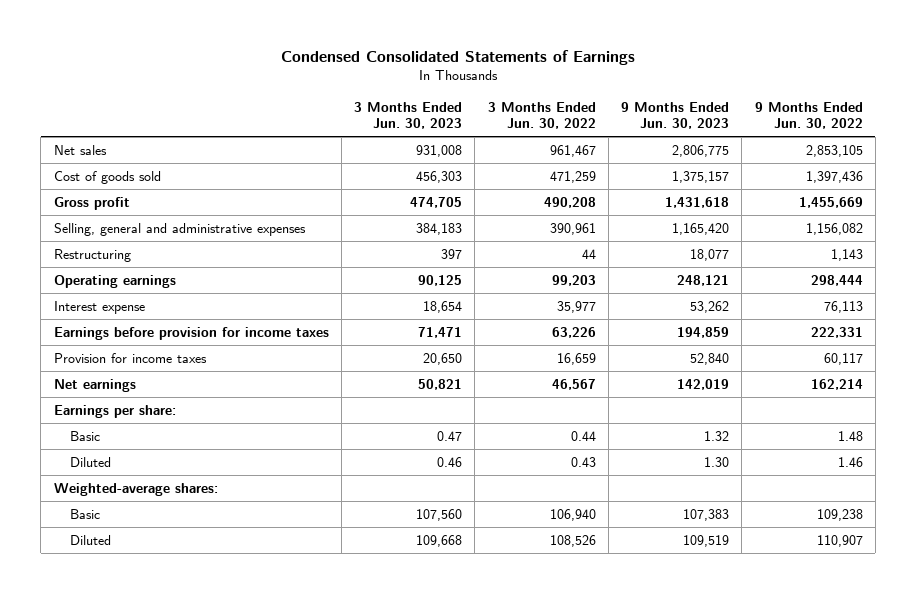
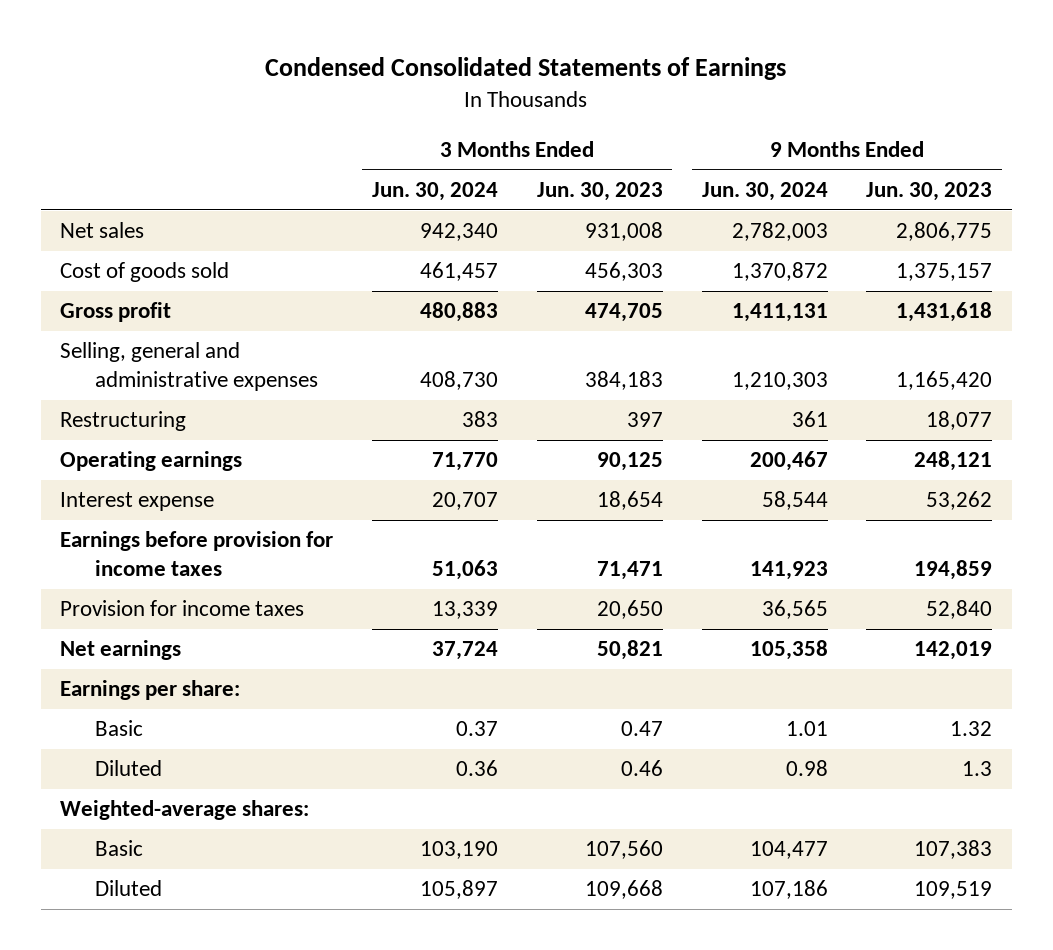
[487,101,596,130] 3 Months Ended Jun. 30, 2022 -> none
[754,101,863,130] 9 Months Ended Jun. 30, 2022 -> none
none -> [371,182,498,202] Jun. 30, 2024
none -> [701,182,828,202] Jun. 30, 2024
[704,456,730,467] 1.30 -> [962,761,993,777] 1.3

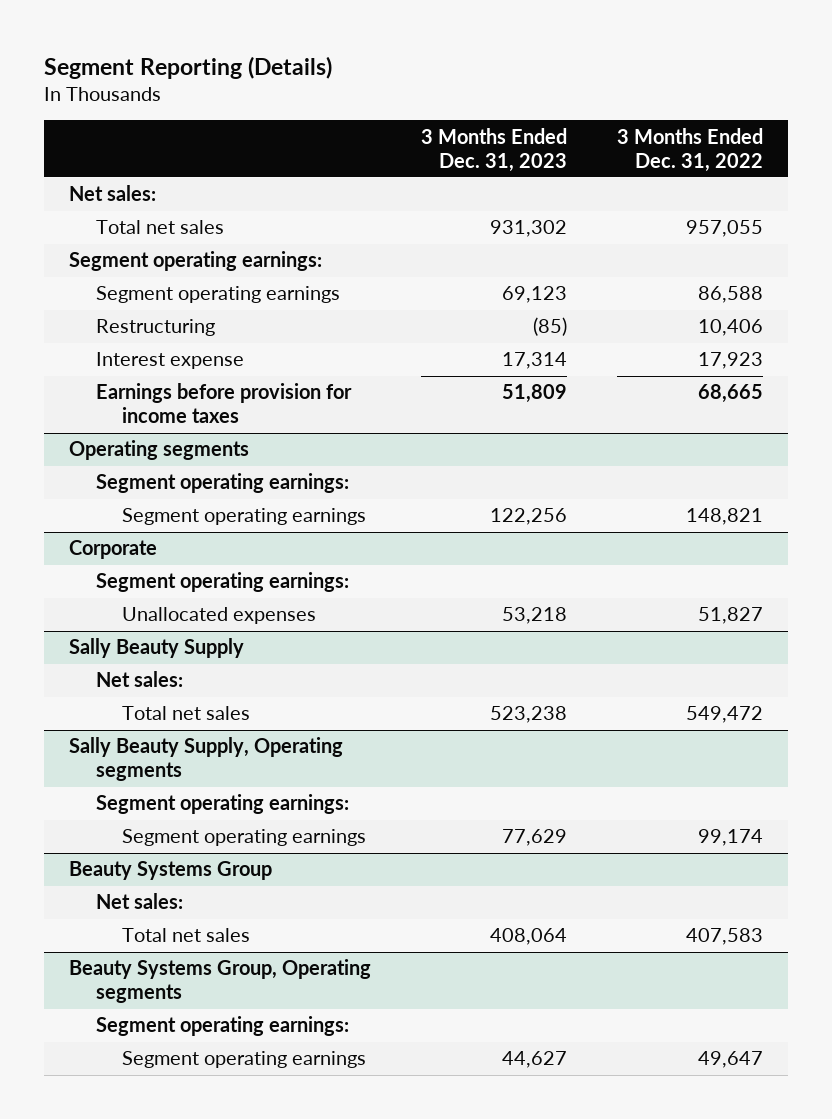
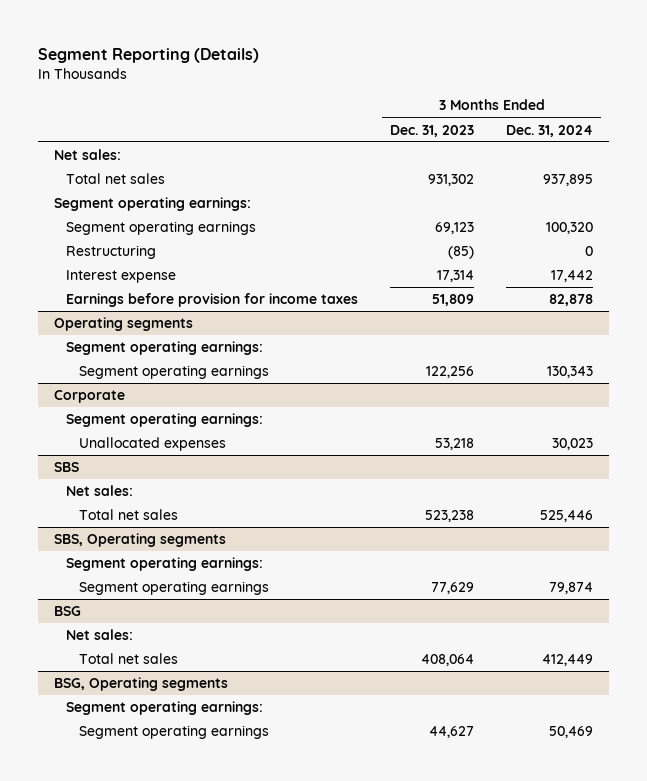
[616,127,763,172] 3 Months Ended Dec. 31, 2022 -> none
none -> [506,124,594,137] Dec. 31, 2024
[69,638,245,659] Sally Beauty Supply -> [54,462,80,473] SBS
[69,737,344,782] Sally Beauty Supply, Operating segments -> none
none -> [54,533,227,548] SBS, Operating segments
[69,861,273,881] Beauty Systems Group -> [54,606,82,617] BSG
[69,959,372,1004] Beauty Systems Group, Operating segments -> none
none -> [54,677,229,692] BSG, Operating segments

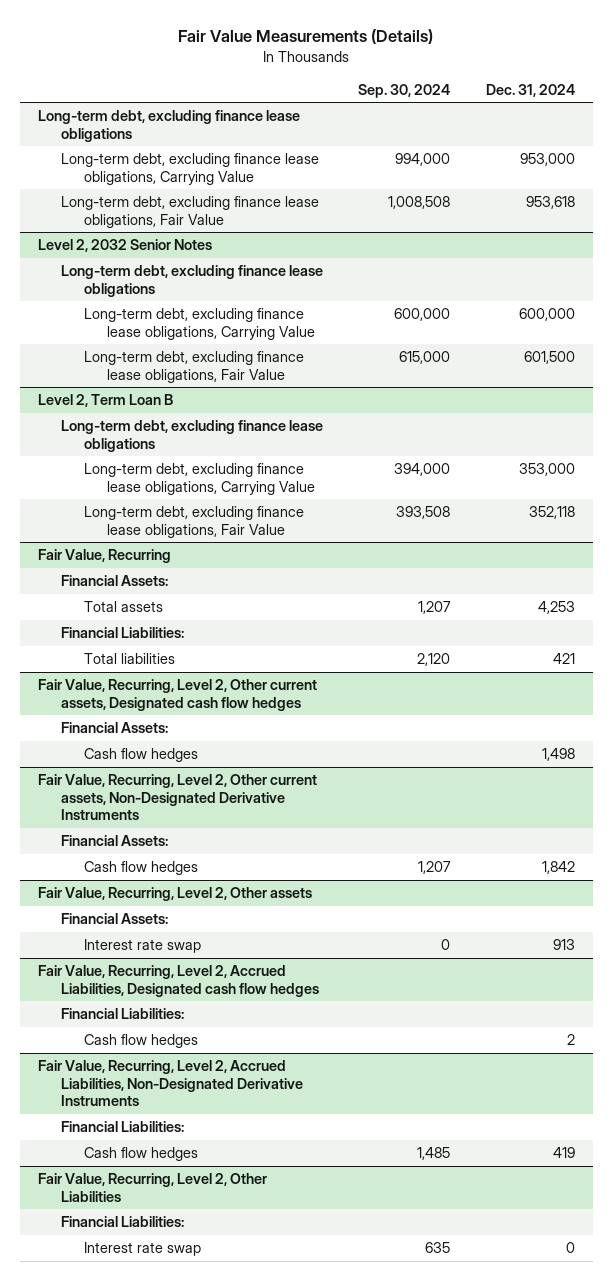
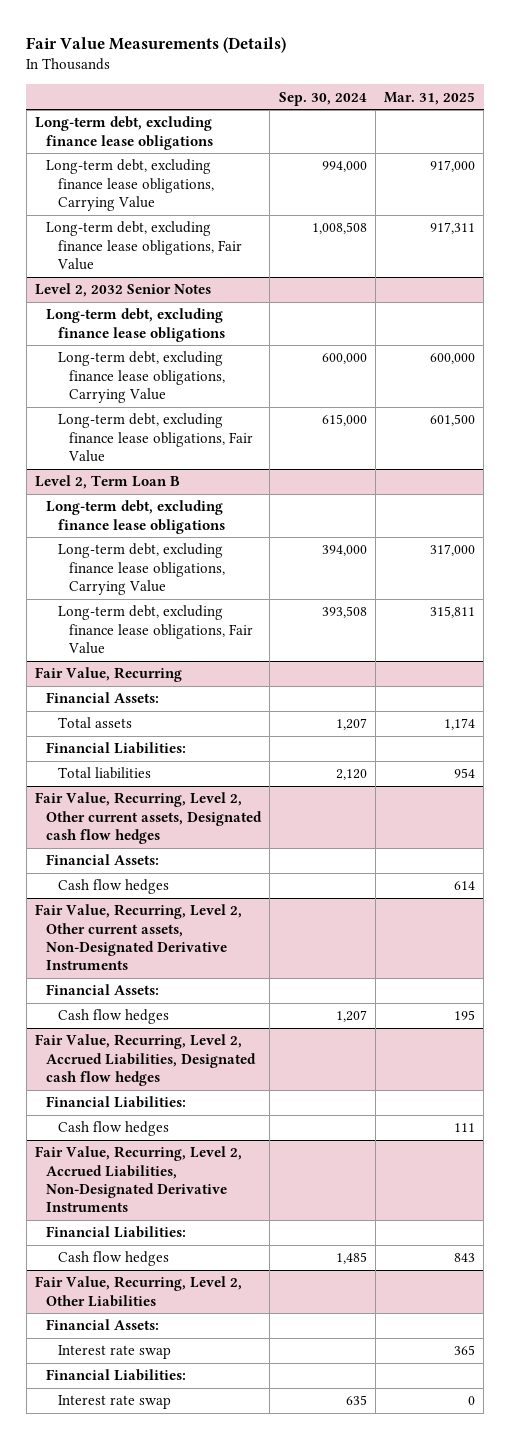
[485,83,575,97] Dec. 31, 2024 -> none
none -> [383,91,475,105] Mar. 31, 2025
[37,887,312,902] Fair Value, Recurring, Level 2, Other assets -> none
[60,913,168,925] Financial Assets: -> none
[83,939,201,954] Interest rate swap -> none
none -> [46,1319,160,1331] Financial Assets:
none -> [57,1345,171,1360] Interest rate swap

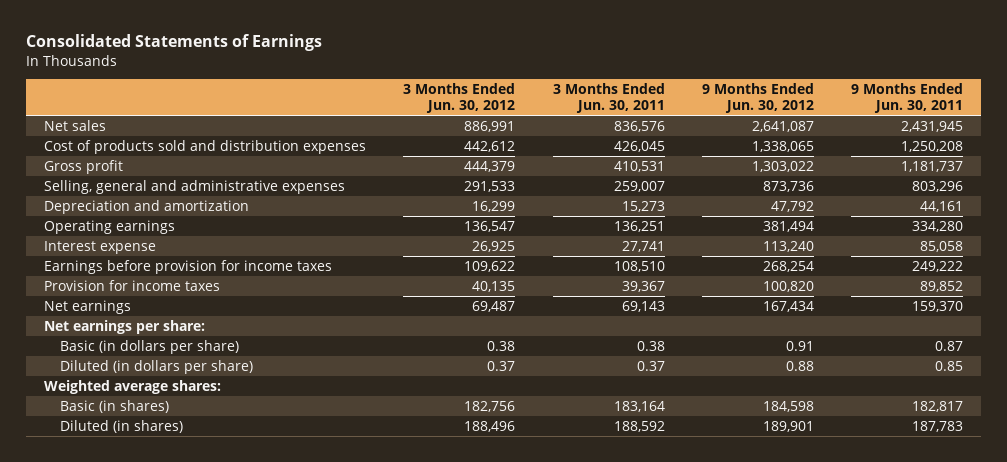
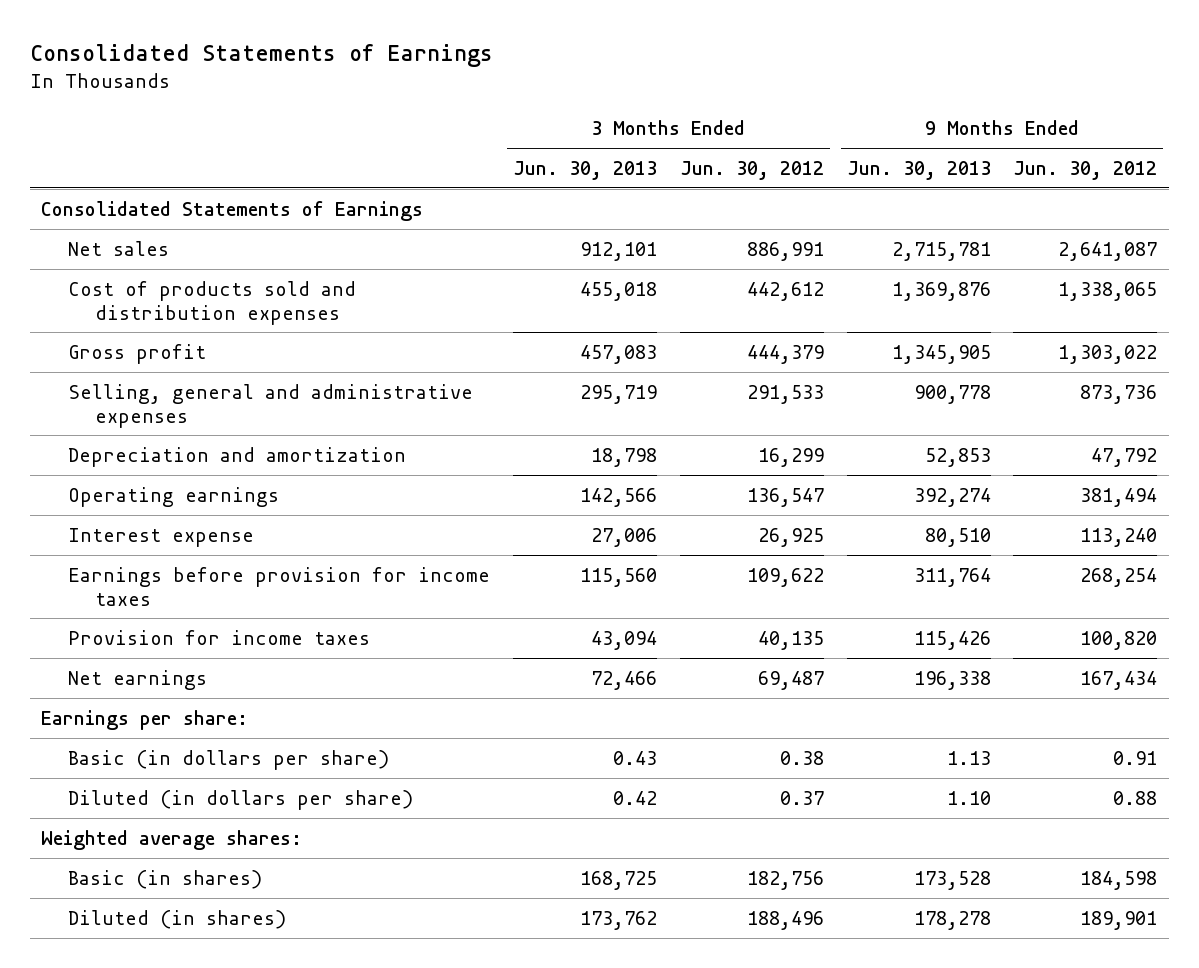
[552,83,665,114] 3 Months Ended Jun. 30, 2011 -> none
[850,83,963,114] 9 Months Ended Jun. 30, 2011 -> none
none -> [512,160,657,180] Jun. 30, 2013
none -> [846,160,991,180] Jun. 30, 2013
none -> [41,200,424,221] Consolidated Statements of Earnings
[44,319,206,334] Net earnings per share: -> [41,709,249,730] Earnings per share:

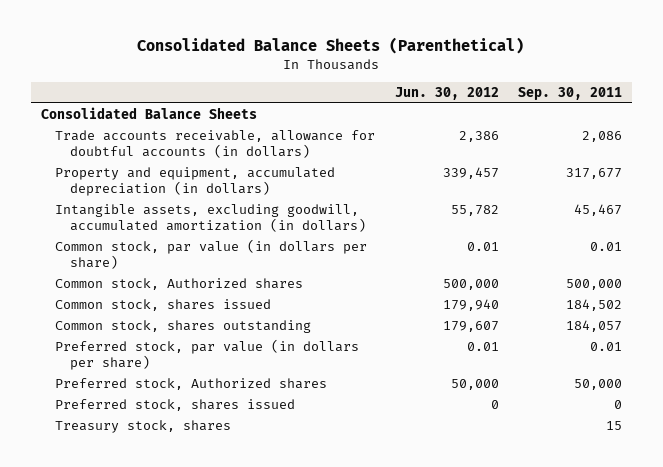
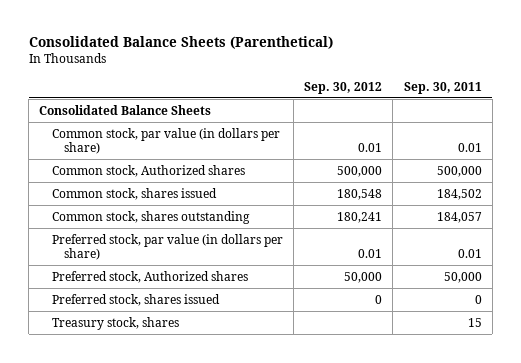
[394,86,499,100] Jun. 30, 2012 -> none
none -> [304,81,383,94] Sep. 30, 2012
[55,129,376,159] Trade accounts receivable, allowance for doubtful accounts (in dollars) -> none
[55,166,336,197] Property and equipment, accumulated depreciation (in dollars) -> none
[55,203,367,233] Intangible assets, excluding goodwill, accumulated amortization (in dollars) -> none

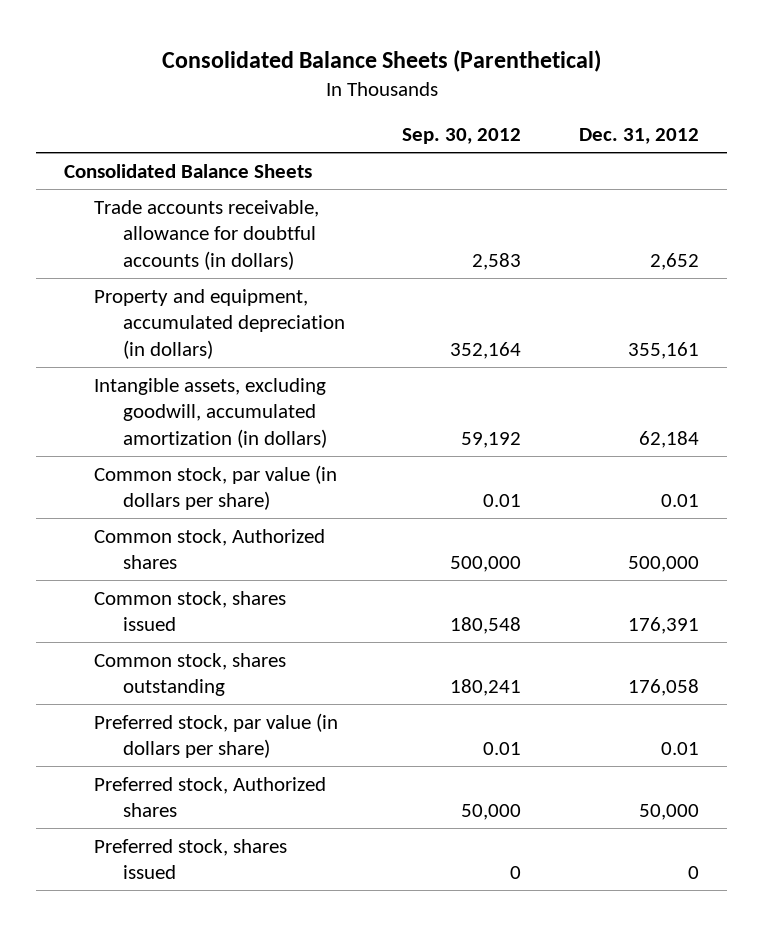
[403,81,482,94] Sep. 30, 2011 -> none
none -> [578,128,699,145] Dec. 31, 2012
none -> [93,199,319,271] Trade accounts receivable, allowance for doubtful accounts (in dollars)
none -> [93,288,345,360] Property and equipment, accumulated depreciation (in dollars)
none -> [93,377,327,449] Intangible assets, excluding goodwill, accumulated amortization (in dollars)
[51,316,179,330] Treasury stock, shares -> none

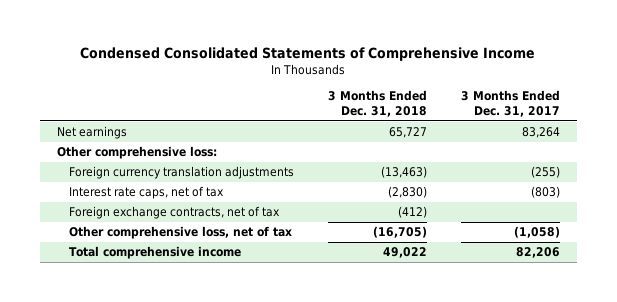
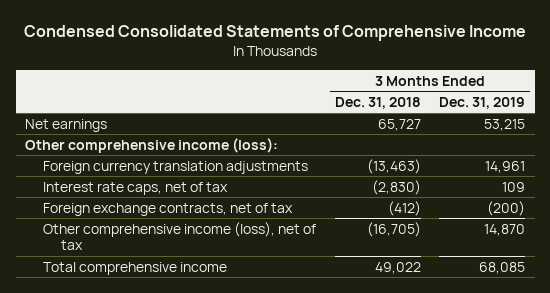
[460,90,560,118] 3 Months Ended Dec. 31, 2017 -> none
none -> [439,96,526,109] Dec. 31, 2019
[56,146,217,160] Other comprehensive loss: -> [24,137,278,153] Other comprehensive income (loss):
[68,226,292,240] Other comprehensive loss, net of tax -> [43,221,317,251] Other comprehensive income (loss), net of tax

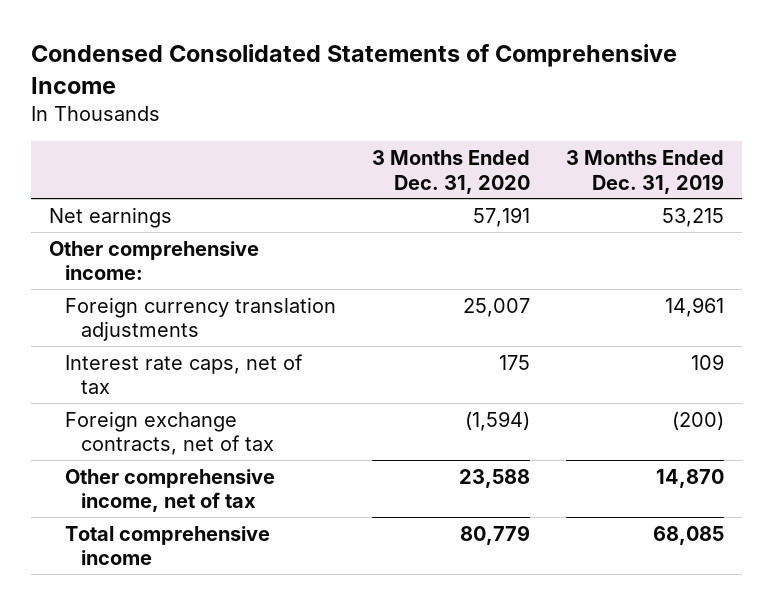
[334,96,421,109] Dec. 31, 2018 -> none
none -> [371,150,530,194] 3 Months Ended Dec. 31, 2020
[24,137,278,153] Other comprehensive income (loss): -> [49,240,260,281] Other comprehensive income:
[43,221,317,251] Other comprehensive income (loss), net of tax -> [64,468,275,513] Other comprehensive income, net of tax

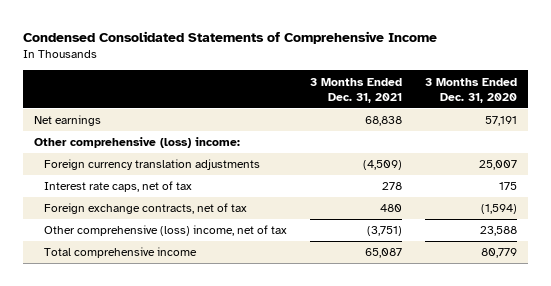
[566,150,725,194] 3 Months Ended Dec. 31, 2019 -> none
none -> [309,77,402,104] 3 Months Ended Dec. 31, 2021
[49,240,260,281] Other comprehensive income: -> [34,137,241,149] Other comprehensive (loss) income:
[64,468,275,513] Other comprehensive income, net of tax -> [43,225,287,237] Other comprehensive (loss) income, net of tax

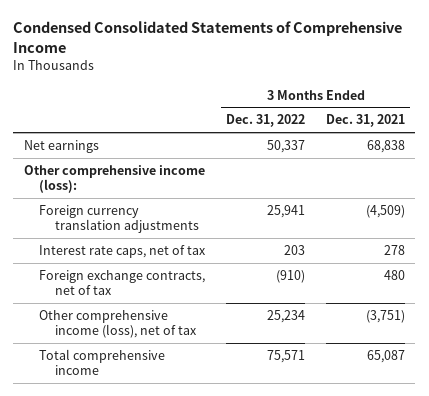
[424,77,517,104] 3 Months Ended Dec. 31, 2020 -> none
none -> [226,114,306,128] Dec. 31, 2022
[34,137,241,149] Other comprehensive (loss) income: -> [23,165,205,194] Other comprehensive income (loss):
[43,225,287,237] Other comprehensive (loss) income, net of tax -> [39,310,198,339] Other comprehensive income (loss), net of tax

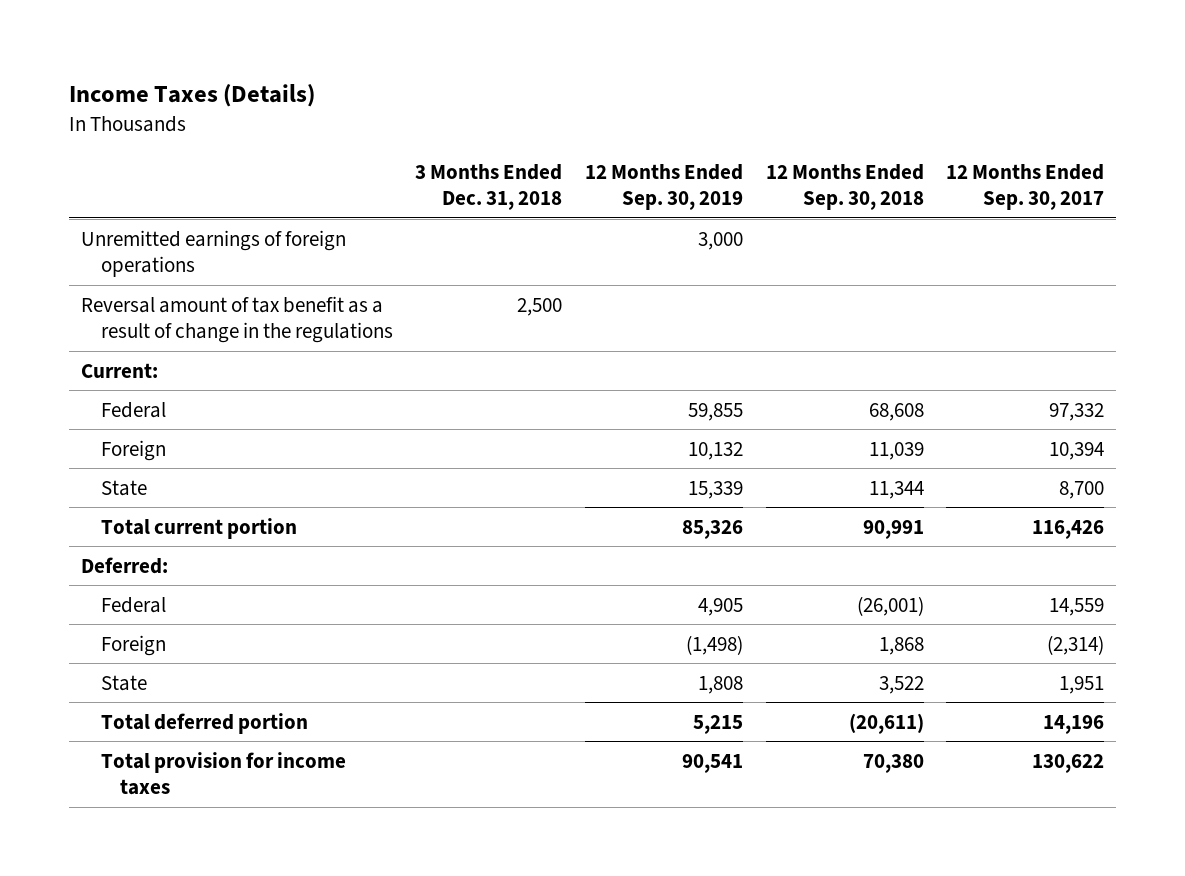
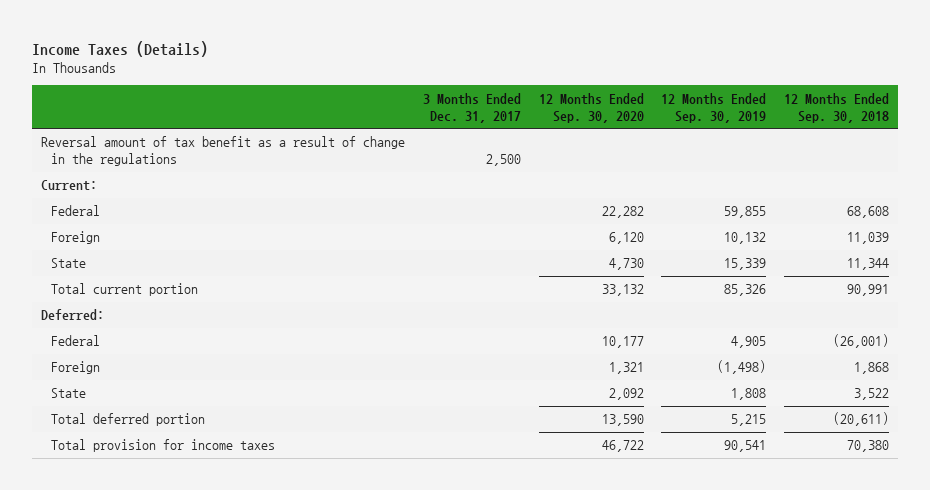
[415,163,563,211] 3 Months Ended Dec. 31, 2018 -> none
[946,163,1105,211] 12 Months Ended Sep. 30, 2017 -> none
none -> [422,92,521,123] 3 Months Ended Dec. 31, 2017
none -> [538,92,644,123] 12 Months Ended Sep. 30, 2020
[80,229,346,277] Unremitted earnings of foreign operations -> none

